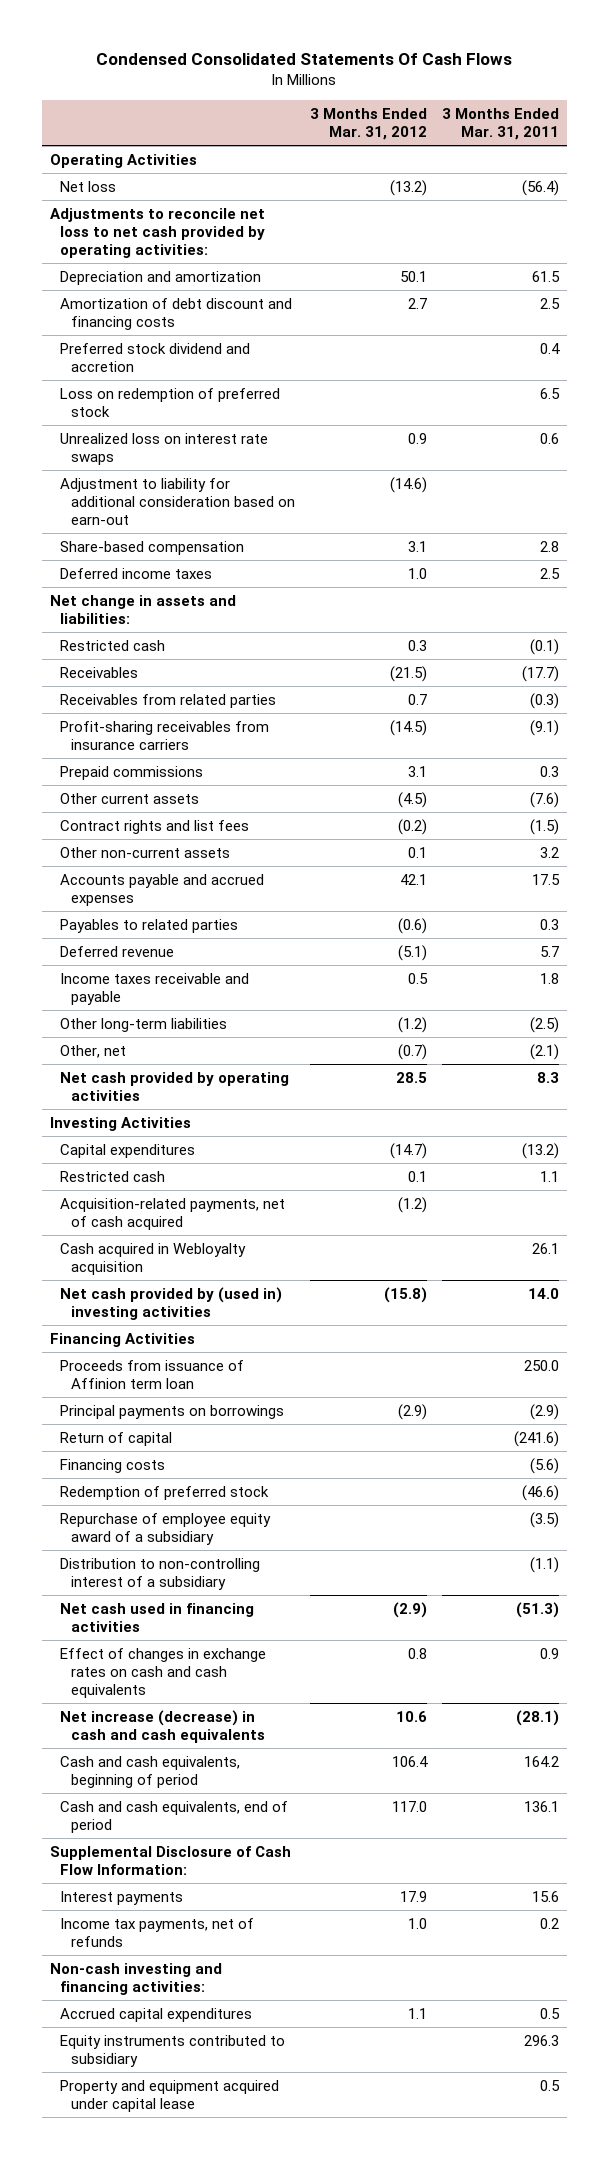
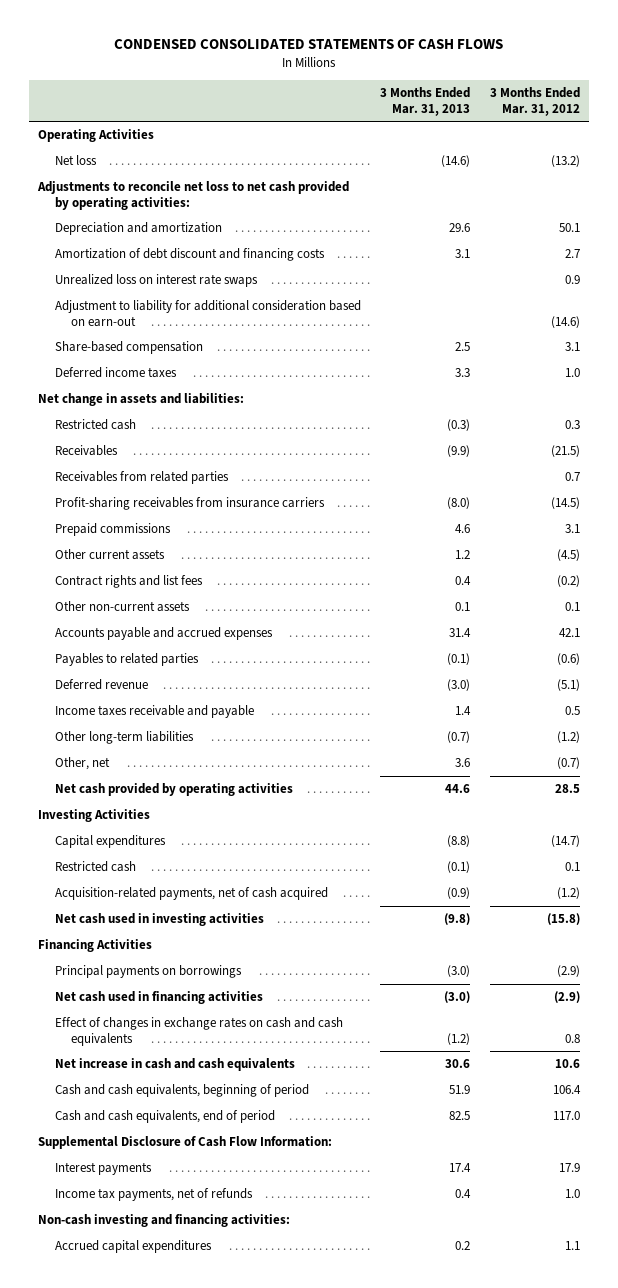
[96,53,513,66] Condensed Consolidated Statements Of Cash Flows -> [114,39,504,50] CONDENSED CONSOLIDATED STATEMENTS OF CASH FLOWS
[442,107,560,141] 3 Months Ended Mar. 31, 2011 -> none
none -> [380,87,471,116] 3 Months Ended Mar. 31, 2013
[60,342,251,372] Preferred stock dividend and accretion -> none
[60,387,281,417] Loss on redemption of preferred stock -> none
[60,1242,247,1275] Cash acquired in Webloyalty acquisition -> none
[60,1286,283,1320] Net cash provided by (used in) investing activities -> [54,913,264,927] Net cash used in investing activities
[60,1359,245,1389] Proceeds from issuance of Affinion term loan -> none
[60,1431,173,1446] Return of capital -> none
[60,1458,166,1473] Financing costs -> none
[60,1485,270,1500] Redemption of preferred stock -> none
[60,1512,272,1545] Repurchase of employee equity award of a subsidiary -> none
[60,1557,261,1590] Distribution to non-controlling interest of a subsidiary -> none
[60,1709,266,1743] Net increase (decrease) in cash and cash equivalents -> [54,1058,295,1072] Net increase in cash and cash equivalents
[60,2034,286,2067] Equity instruments contributed to subsidiary -> none
[60,2079,280,2112] Property and equipment acquired under capital lease -> none

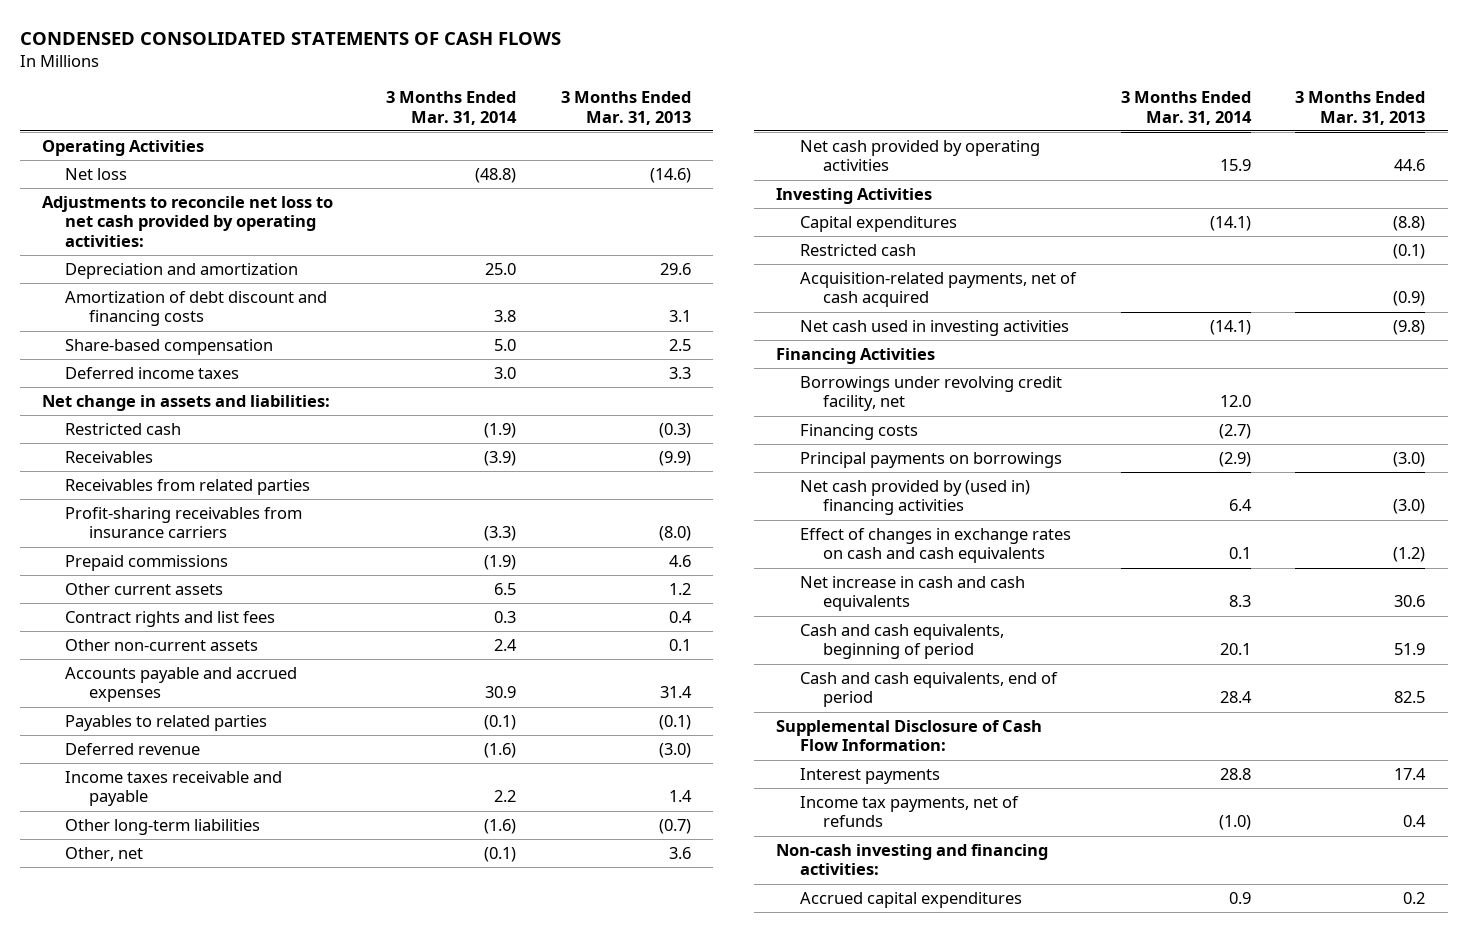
[489,87,580,116] 3 Months Ended Mar. 31, 2012 -> none
none -> [386,91,518,125] 3 Months Ended Mar. 31, 2014
[54,274,258,288] Unrealized loss on interest rate swaps -> none
[54,300,361,327] Adjustment to liability for additional consideration based on earn-out -> none
none -> [799,375,1062,412] Borrowings under revolving credit facility, net
none -> [799,423,918,440] Financing costs
[54,991,263,1005] Net cash used in financing activities -> [799,479,1030,516] Net cash provided by (used in) financing activities

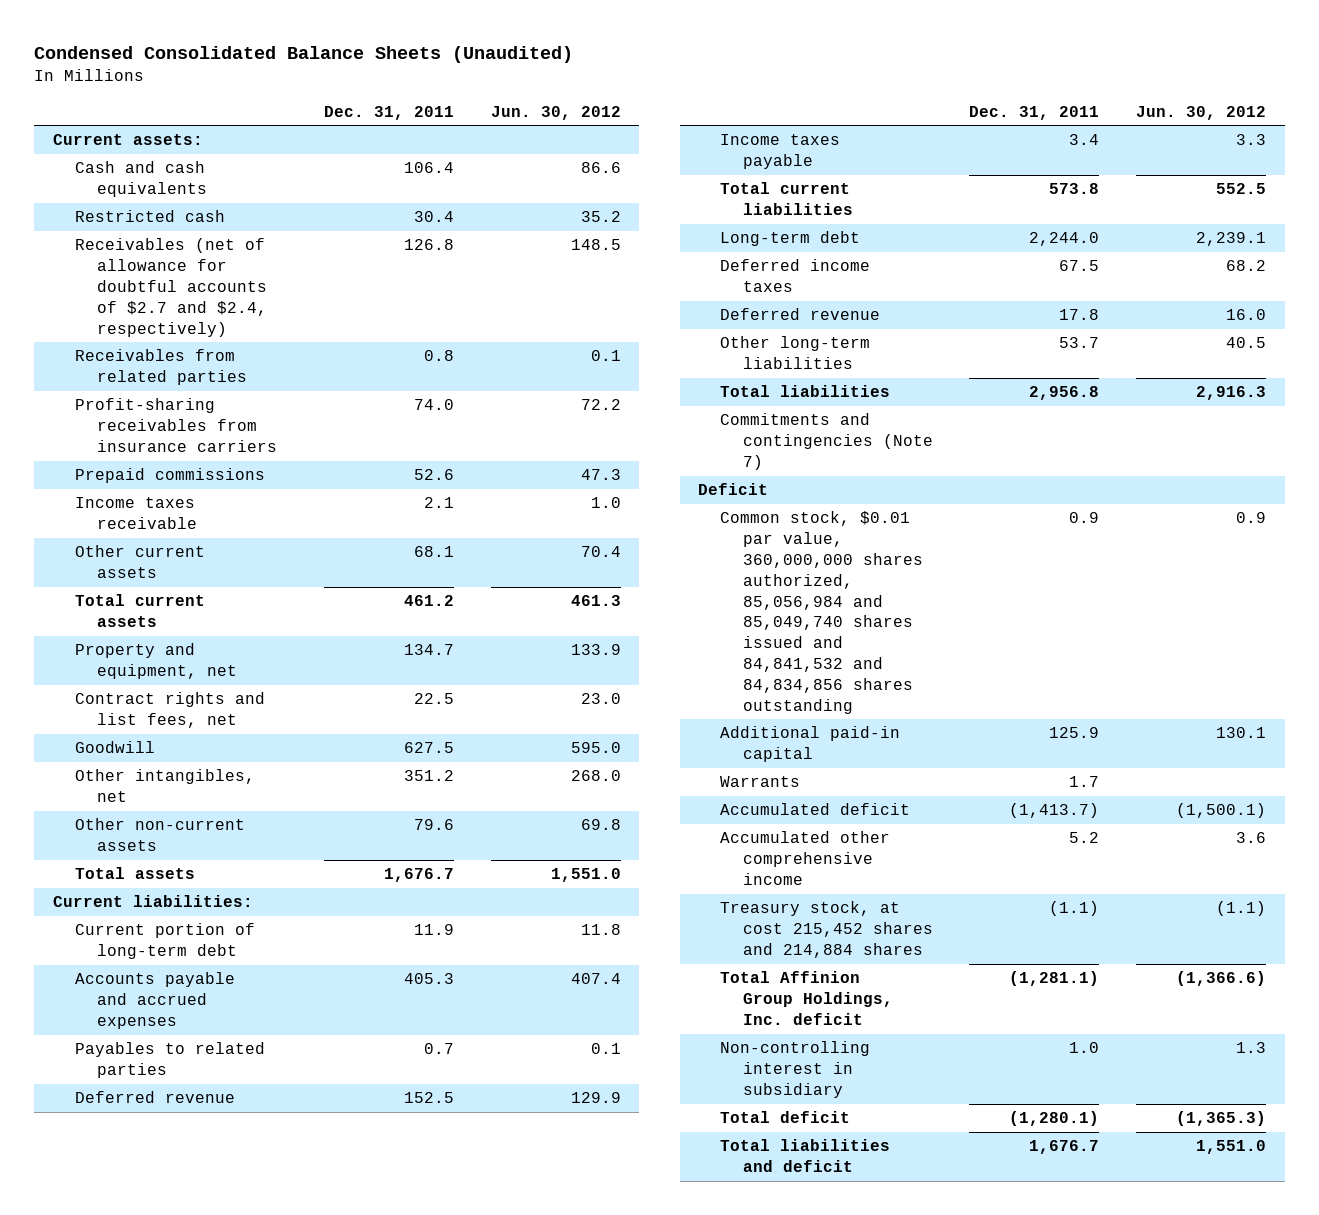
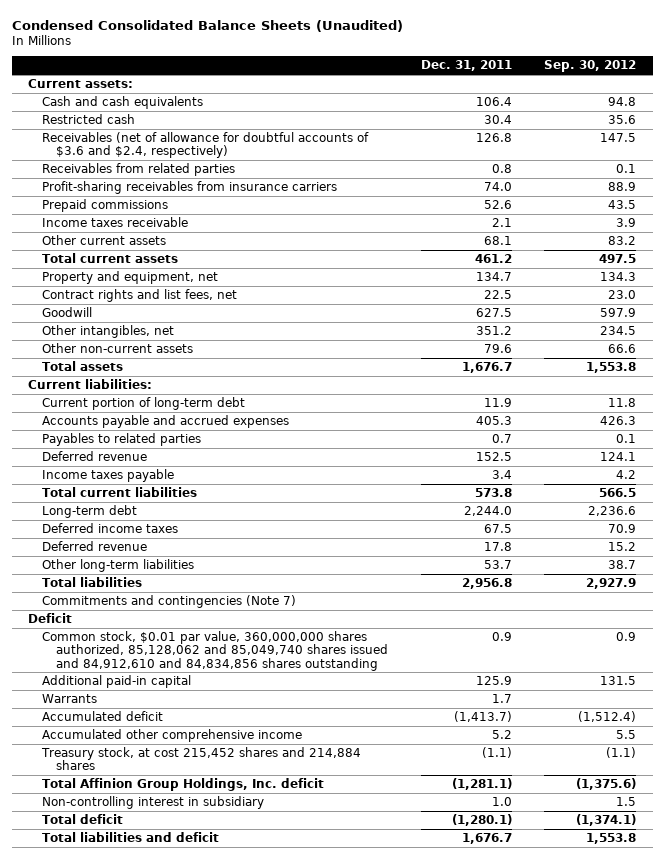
[490,105,621,120] Jun. 30, 2012 -> none
none -> [544,60,637,73] Sep. 30, 2012
[75,238,268,337] Receivables (net of allowance for doubtful accounts of $2.7 and $2.4, respectively) -> [42,132,370,159] Receivables (net of allowance for doubtful accounts of $3.6 and $2.4, respectively)
[720,511,923,714] Common stock, $0.01 par value, 360,000,000 shares authorized, 85,056,984 and 85,049,740 shares issued and 84,841,532 and 84,834,856 shares outstanding -> [42,631,388,671] Common stock, $0.01 par value, 360,000,000 shares authorized, 85,128,062 and 85,049,740 shares issued and 84,912,610 and 84,834,856 shares outstanding

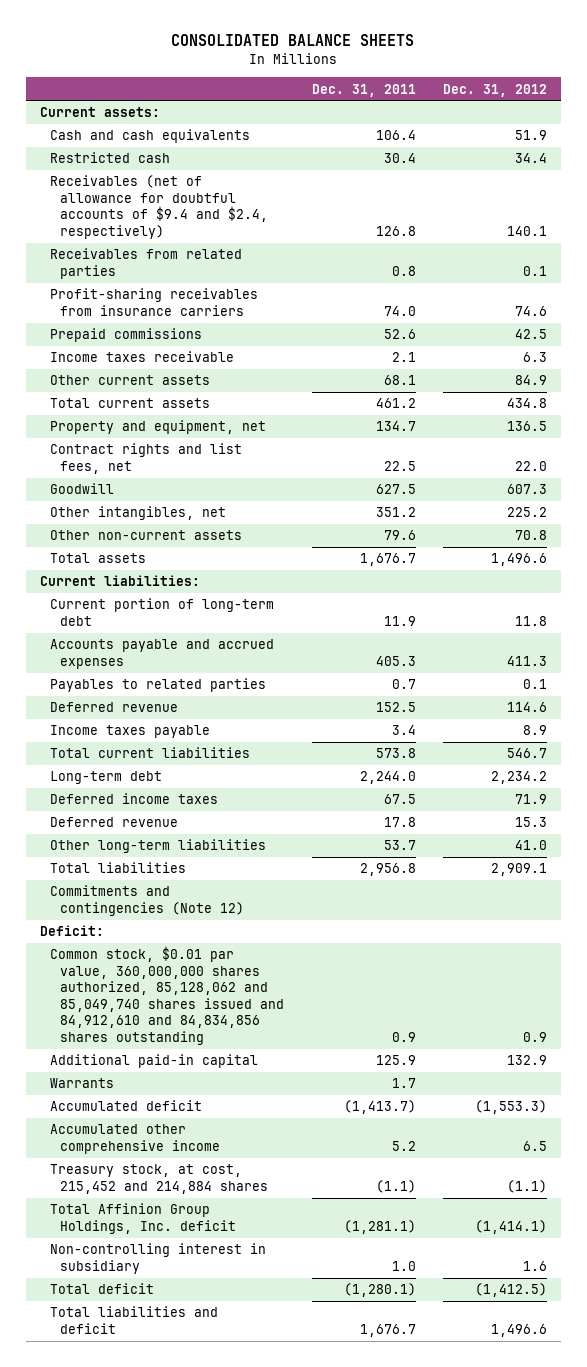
[12,19,404,32] Condensed Consolidated Balance Sheets (Unaudited) -> [171,34,415,47] CONSOLIDATED BALANCE SHEETS
[544,60,637,73] Sep. 30, 2012 -> none
none -> [443,83,548,97] Dec. 31, 2012
[42,132,370,159] Receivables (net of allowance for doubtful accounts of $3.6 and $2.4, respectively) -> [49,175,268,239] Receivables (net of allowance for doubtful accounts of $9.4 and $2.4, respectively)
[42,595,297,609] Commitments and contingencies (Note 7) -> [49,885,244,916] Commitments and contingencies (Note 12)
[28,613,73,624] Deficit -> [39,925,104,937] Deficit:
[41,747,362,771] Treasury stock, at cost 215,452 shares and 214,884 shares -> [49,1164,268,1194] Treasury stock, at cost, 215,452 and 214,884 shares

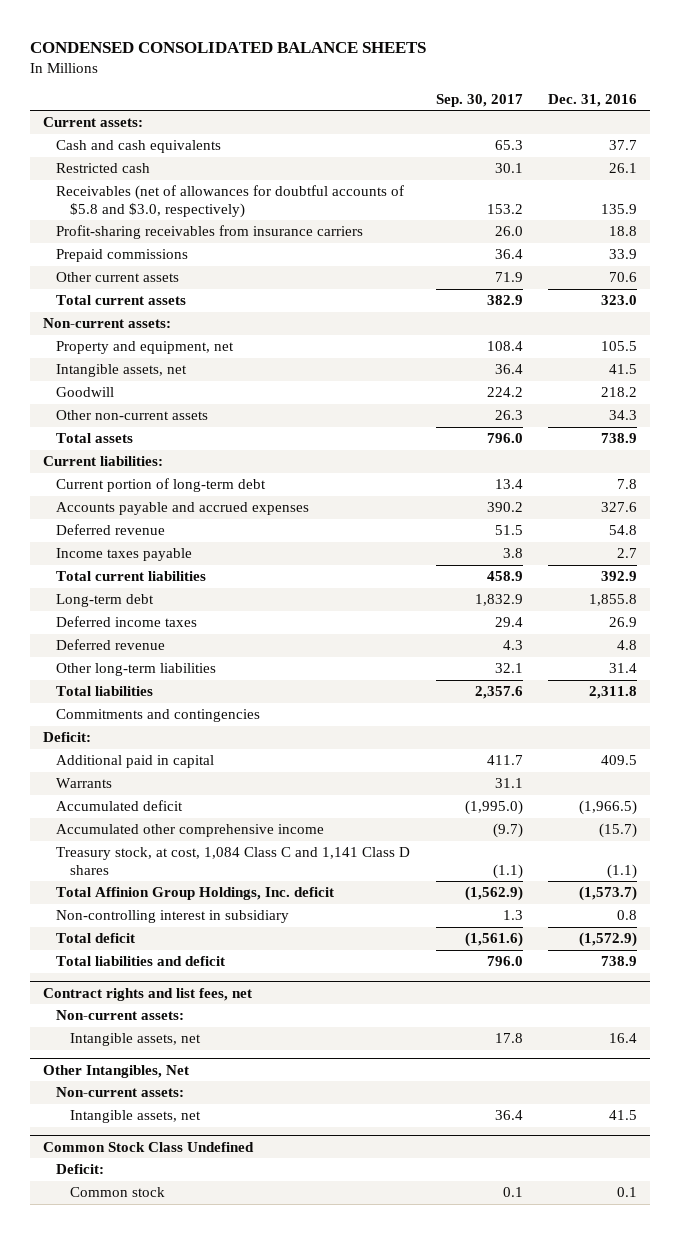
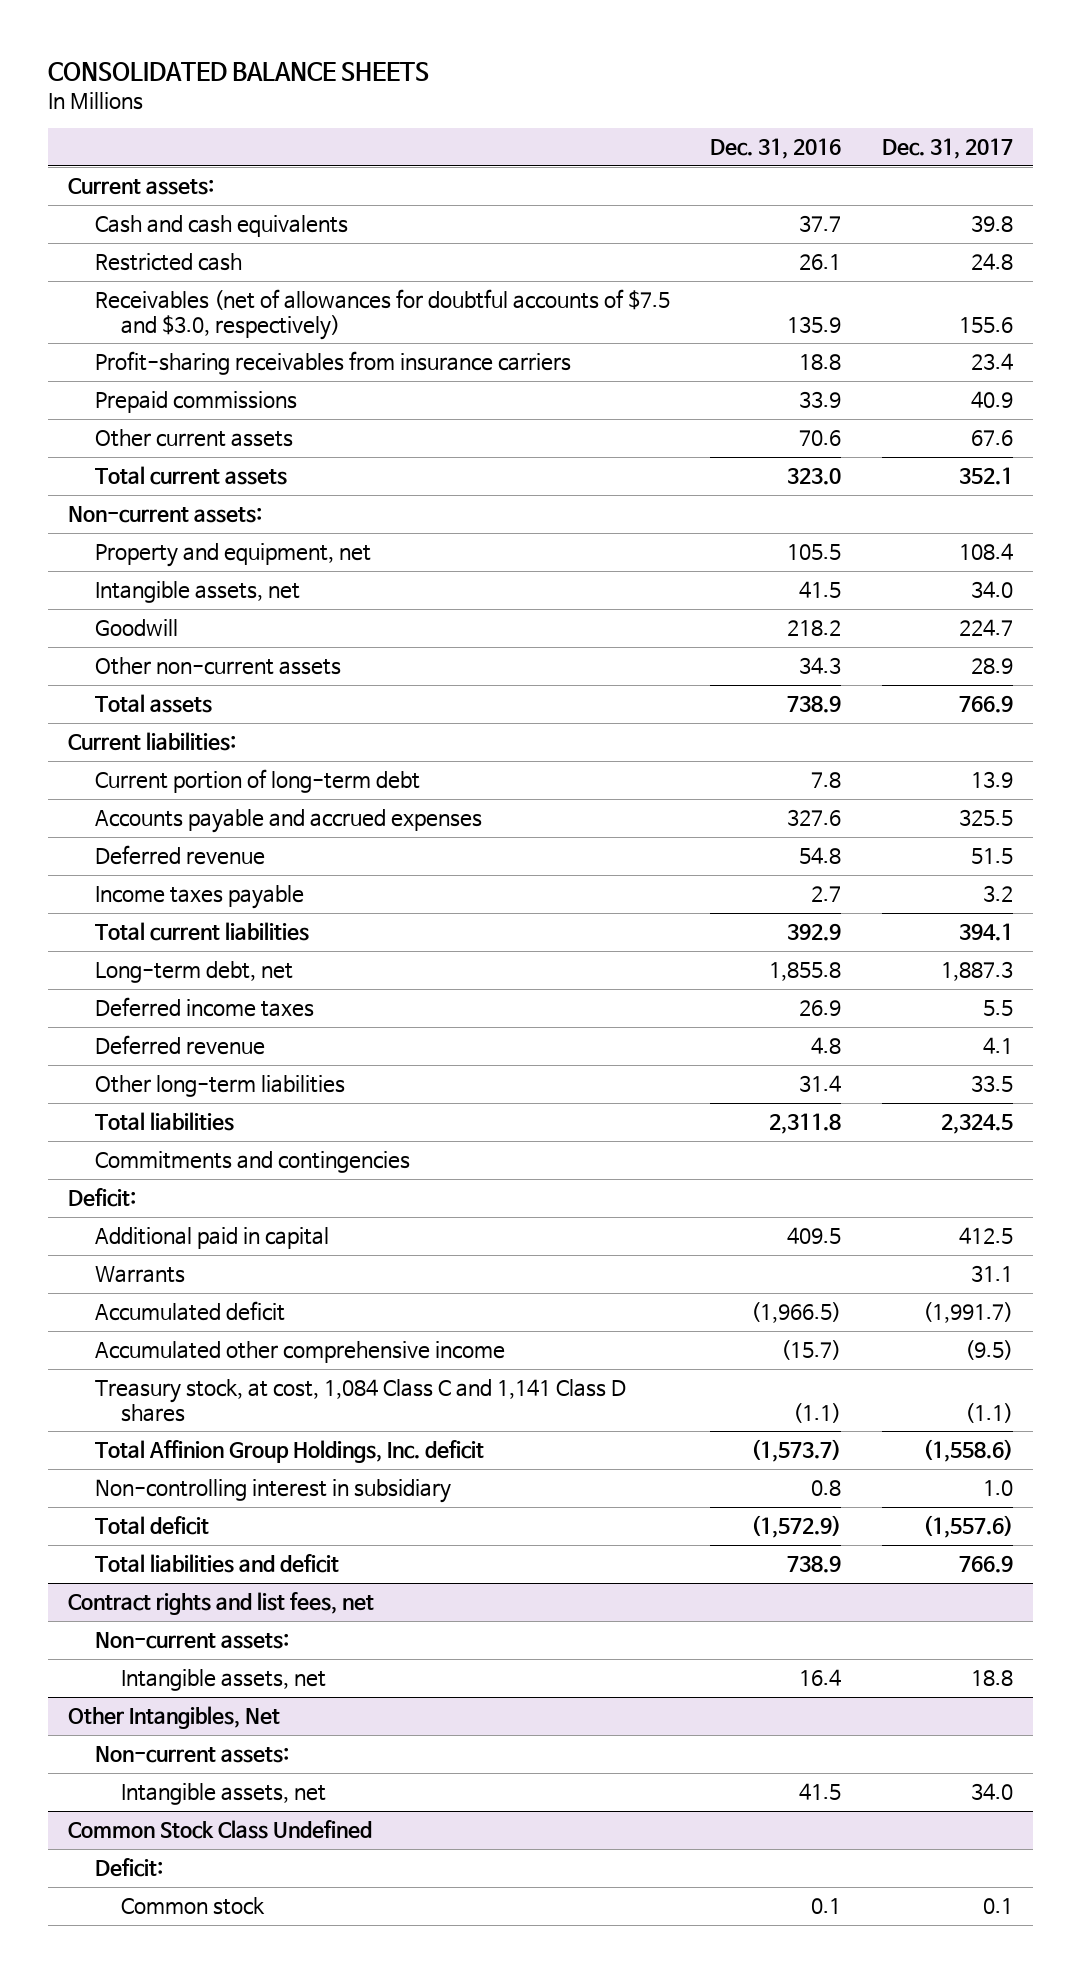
[29,41,426,53] CONDENSED CONSOLIDATED BALANCE SHEETS -> [47,61,429,81] CONSOLIDATED BALANCE SHEETS
[435,93,523,107] Sep. 30, 2017 -> none
none -> [881,138,1013,160] Dec. 31, 2017
[56,185,405,218] Receivables (net of allowances for doubtful accounts of $5.8 and $3.0, respectively) -> [94,289,670,340] Receivables (net of allowances for doubtful accounts of $7.5 and $3.0, respectively)
[56,594,155,608] Long-term debt -> [94,961,293,984] Long-term debt, net

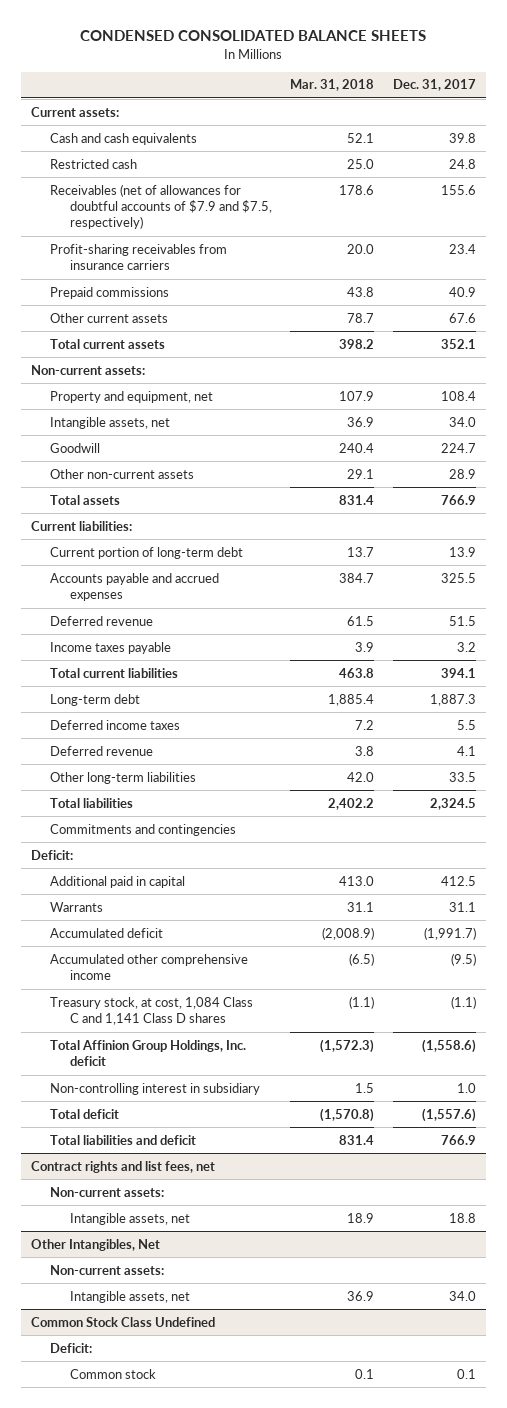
[47,61,429,81] CONSOLIDATED BALANCE SHEETS -> [80,30,427,42] CONDENSED CONSOLIDATED BALANCE SHEETS
[710,138,842,160] Dec. 31, 2016 -> none
none -> [290,79,375,92] Mar. 31, 2018
[94,289,670,340] Receivables (net of allowances for doubtful accounts of $7.5 and $3.0, respectively) -> [50,183,272,230] Receivables (net of allowances for doubtful accounts of $7.9 and $7.5, respectively)
[94,961,293,984] Long-term debt, net -> [50,693,141,706] Long-term debt

